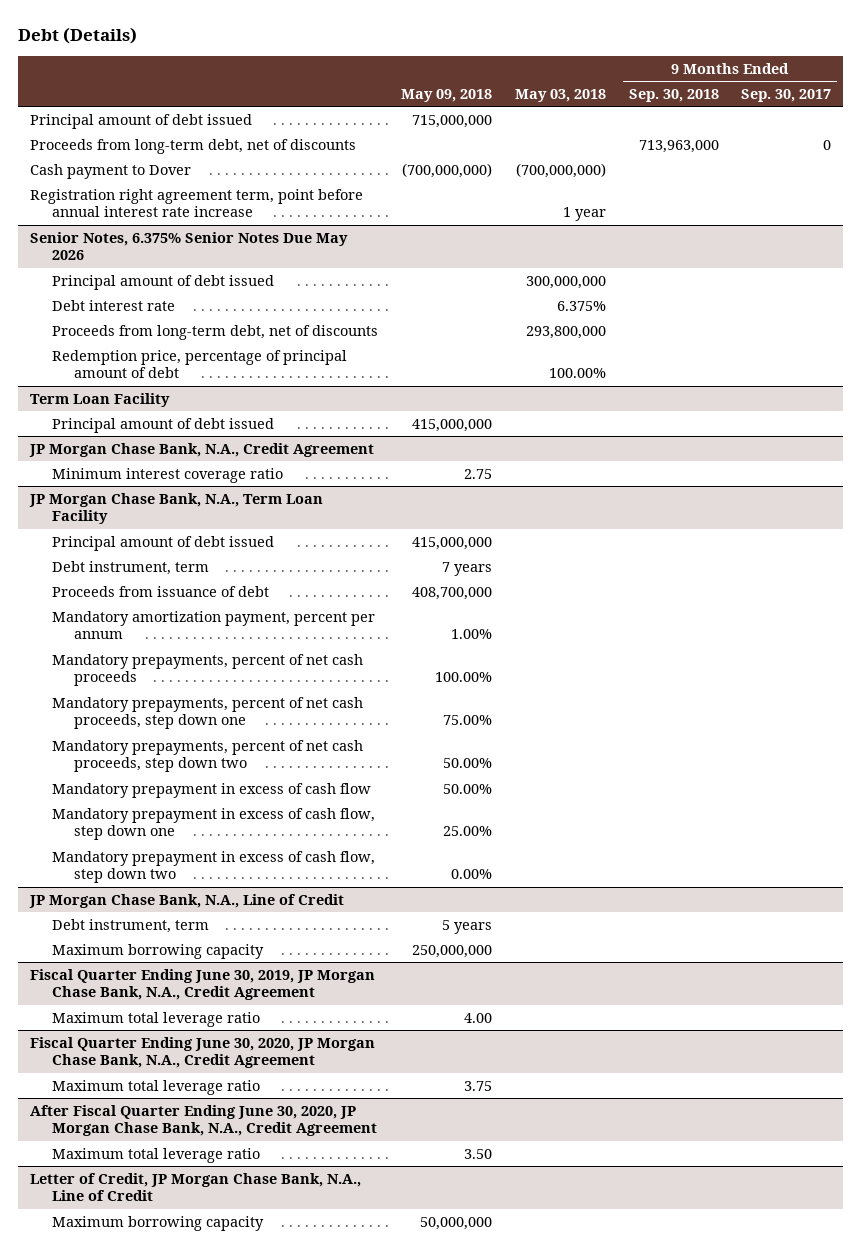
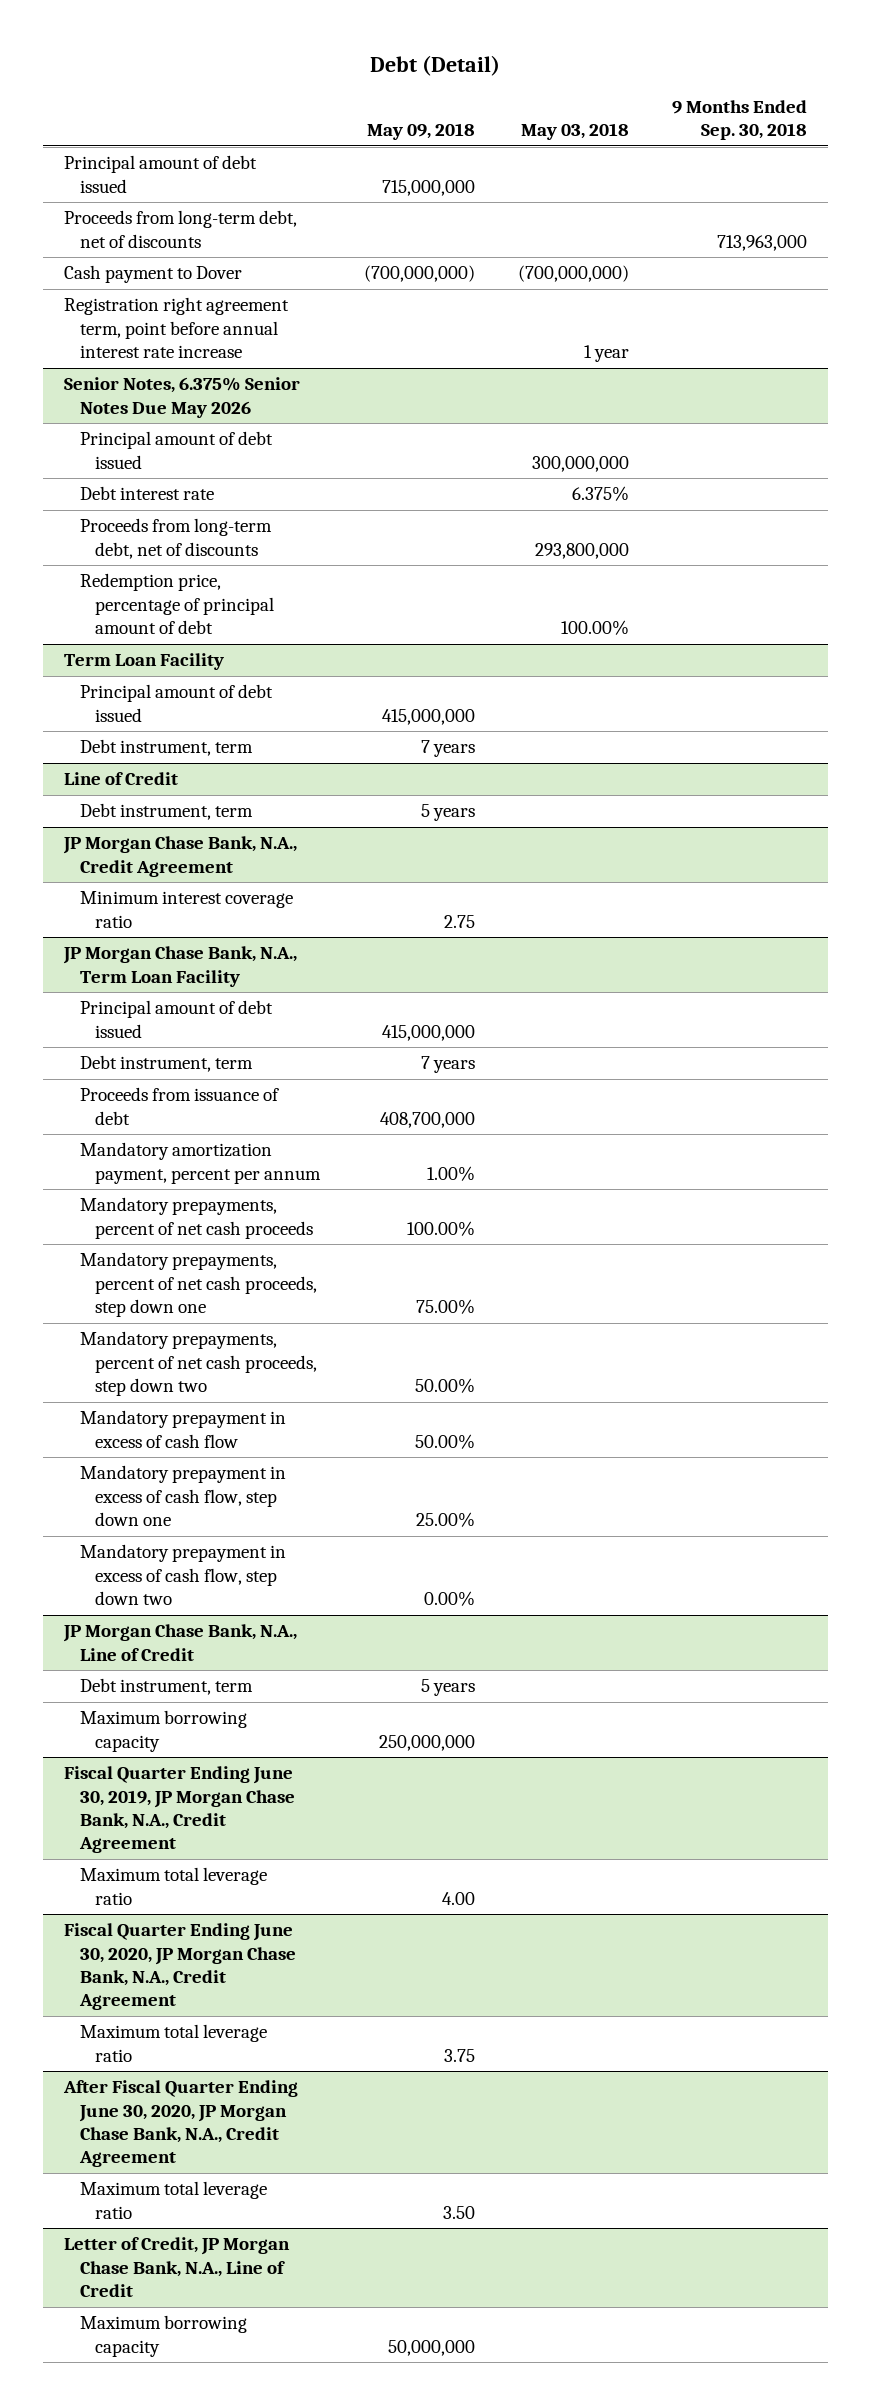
[18,27,138,45] Debt (Details) -> [370,54,501,76] Debt (Detail)
[741,88,832,102] Sep. 30, 2017 -> none
none -> [79,739,253,757] Debt instrument, term
none -> [64,772,179,786] Line of Credit
none -> [79,803,253,821] Debt instrument, term

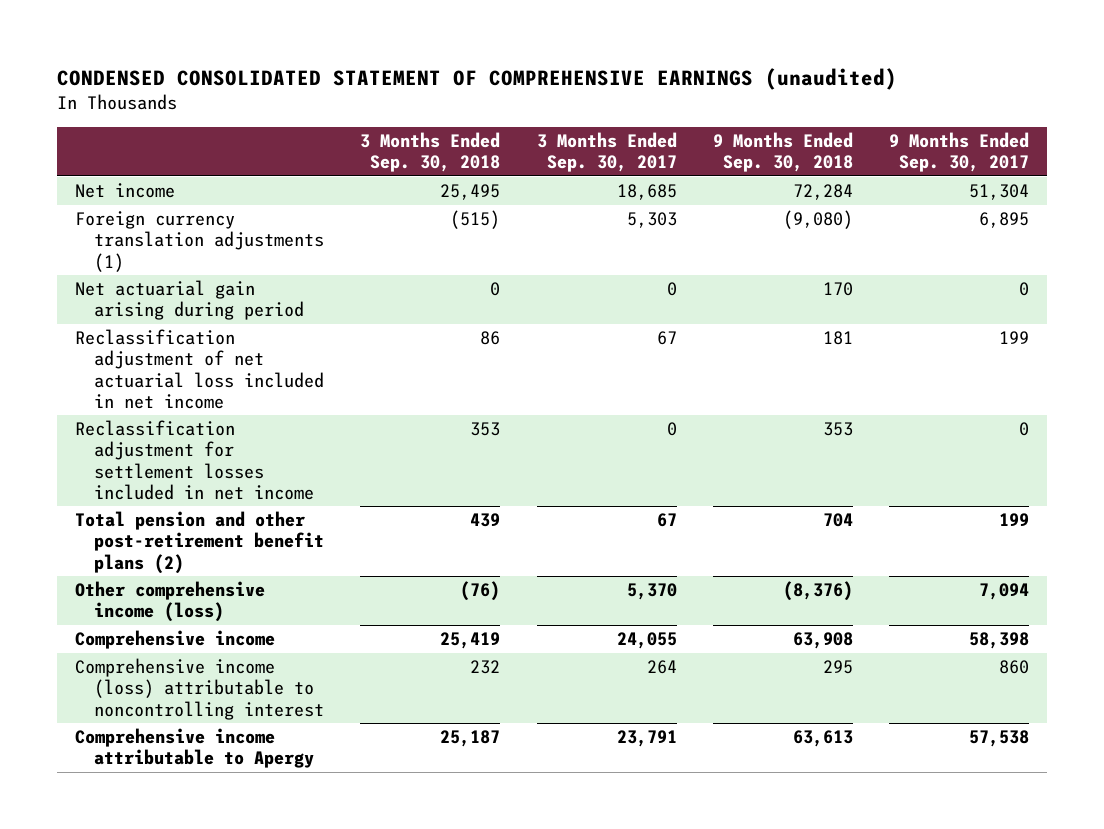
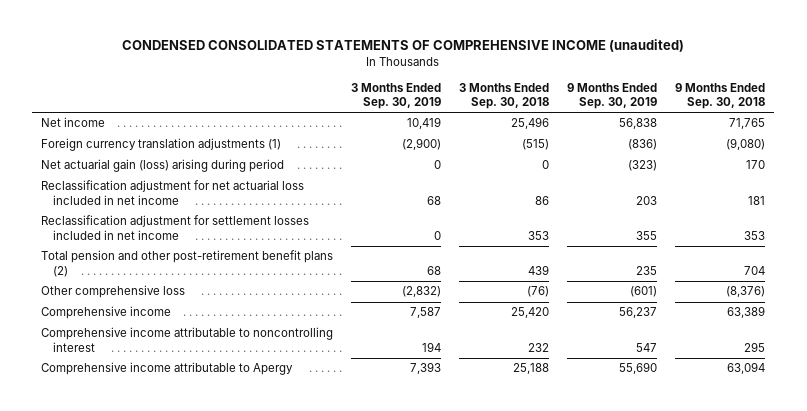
[56,67,897,90] CONDENSED CONSOLIDATED STATEMENT OF COMPREHENSIVE EARNINGS (unaudited) -> [122,39,685,53] CONDENSED CONSOLIDATED STATEMENTS OF COMPREHENSIVE INCOME (unaudited)
[536,132,677,173] 3 Months Ended Sep. 30, 2017 -> none
[888,132,1029,173] 9 Months Ended Sep. 30, 2017 -> none
none -> [351,82,442,110] 3 Months Ended Sep. 30, 2019
none -> [567,82,658,110] 9 Months Ended Sep. 30, 2019
[440,184,501,201] 25,495 -> [511,117,550,130] 25,496
[792,184,853,201] 72,284 -> [729,118,766,130] 71,765
[74,280,305,321] Net actuarial gain arising during period -> [41,159,285,173] Net actuarial gain (loss) arising during period
[74,329,325,409] Reclassification adjustment of net actuarial loss included in net income -> [41,180,305,205] Reclassification adjustment for net actuarial loss included in net income
[74,581,265,623] Other comprehensive income (loss) -> [41,285,186,299] Other comprehensive loss
[440,632,501,650] 25,419 -> [511,307,550,319] 25,420
[792,632,853,650] 63,908 -> [727,306,766,319] 63,389
[74,658,325,720] Comprehensive income (loss) attributable to noncontrolling interest -> [41,327,334,352] Comprehensive income attributable to noncontrolling interest
[440,730,501,748] 25,187 -> [513,363,550,375] 25,188
[792,730,853,748] 63,613 -> [727,362,766,375] 63,094

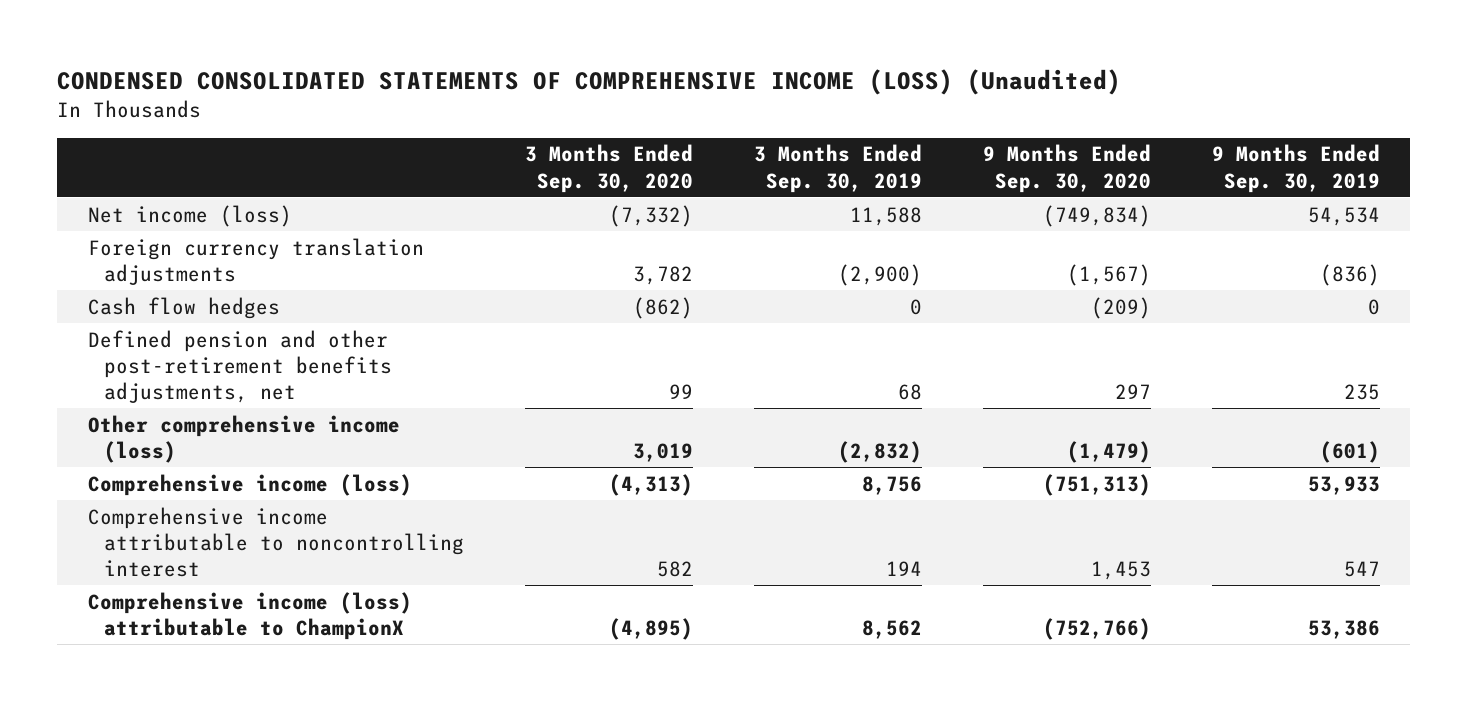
[122,39,685,53] CONDENSED CONSOLIDATED STATEMENTS OF COMPREHENSIVE INCOME (unaudited) -> [57,69,1122,96] CONDENSED CONSOLIDATED STATEMENTS OF COMPREHENSIVE INCOME (LOSS) (Unaudited)
[459,82,550,110] 3 Months Ended Sep. 30, 2018 -> none
[675,82,766,110] 9 Months Ended Sep. 30, 2018 -> none
none -> [524,144,693,193] 3 Months Ended Sep. 30, 2020
none -> [982,144,1151,193] 9 Months Ended Sep. 30, 2020
[41,159,285,173] Net actuarial gain (loss) arising during period -> none
[41,180,305,205] Reclassification adjustment for net actuarial loss included in net income -> none
[41,215,310,240] Reclassification adjustment for settlement losses included in net income -> none
[41,117,106,128] Net income -> [87,204,292,227] Net income (loss)
[407,117,442,130] 10,419 -> [849,206,922,226] 11,588
[619,118,658,130] 56,838 -> [1307,206,1380,226] 54,534
[41,138,282,152] Foreign currency translation adjustments (1) -> [87,237,424,285] Foreign currency translation adjustments
none -> [87,296,280,319] Cash flow hedges
[41,250,334,277] Total pension and other post-retirement benefit plans (2) -> [87,329,392,403] Defined pension and other post-retirement benefits adjustments, net
[41,285,186,299] Other comprehensive loss -> [87,414,400,463] Other comprehensive income (loss)
[41,306,172,320] Comprehensive income -> [87,473,412,496] Comprehensive income (loss)
[410,307,442,319] 7,587 -> [861,475,922,495] 8,756
[619,307,658,319] 56,237 -> [1307,475,1380,495] 53,933
[41,362,294,376] Comprehensive income attributable to Apergy -> [87,591,412,640] Comprehensive income (loss) attributable to ChampionX
[410,362,442,375] 7,393 -> [861,619,922,639] 8,562
[619,362,658,375] 55,690 -> [1307,619,1380,639] 53,386

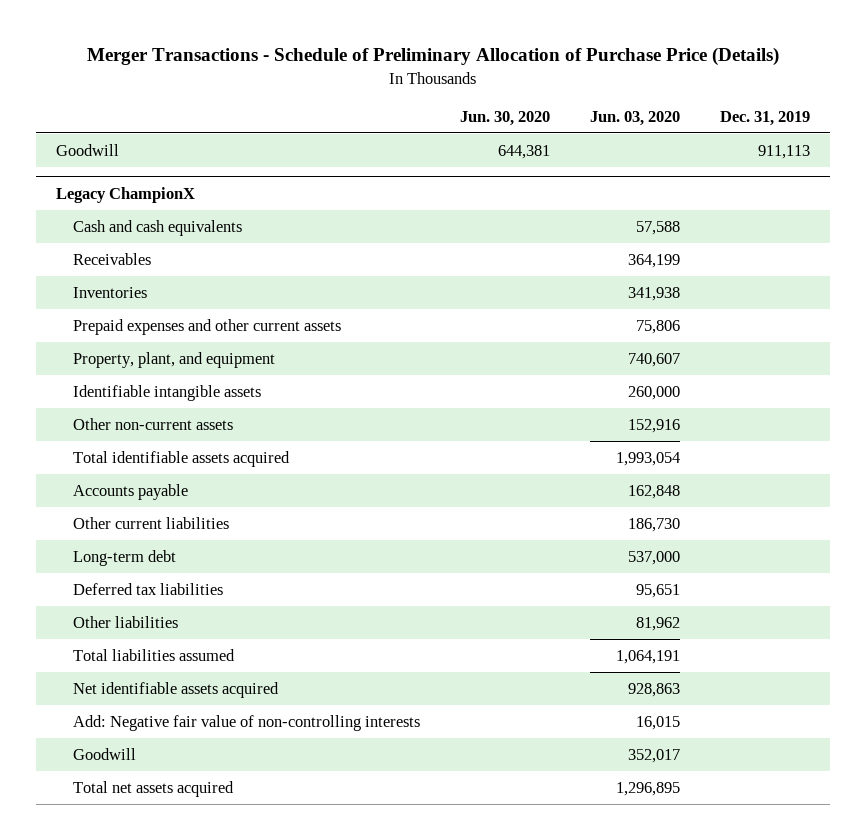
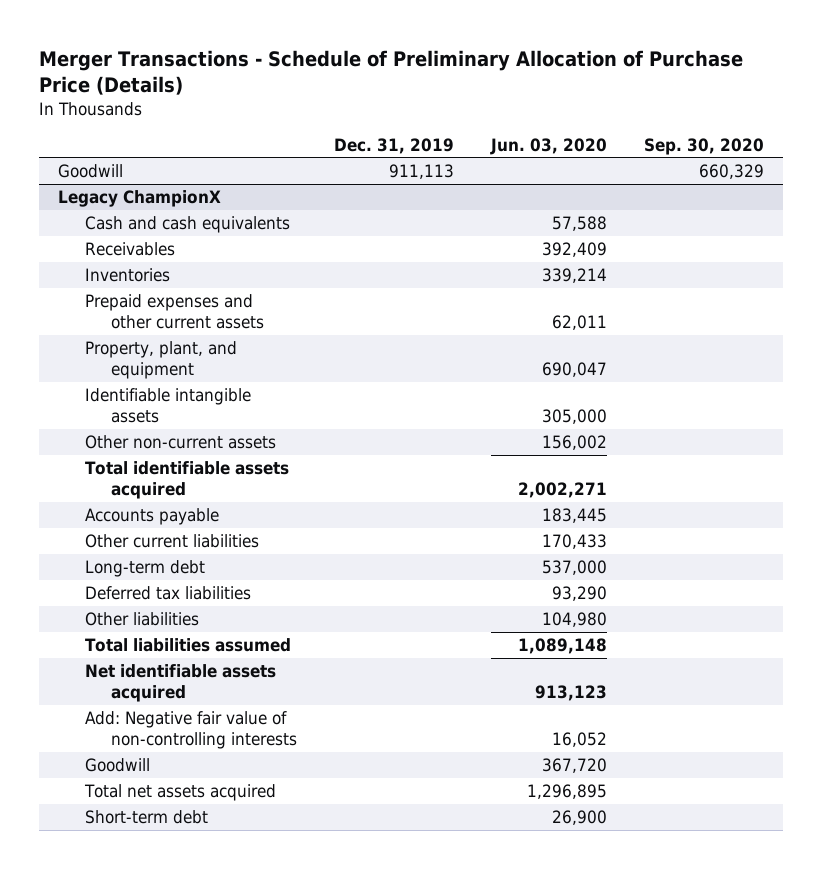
[459,110,550,126] Jun. 30, 2020 -> none
none -> [644,137,765,155] Sep. 30, 2020
[627,253,680,268] 364,199 -> [542,242,608,258] 392,409
[627,286,680,301] 341,938 -> [542,268,608,284] 339,214
[635,319,680,334] 75,806 -> [552,314,608,330] 62,011
[627,352,680,367] 740,607 -> [542,361,608,377] 690,047
[627,385,680,400] 260,000 -> [542,408,608,424] 305,000
[627,418,680,433] 152,916 -> [542,435,608,451] 156,002
[615,451,680,466] 1,993,054 -> [518,481,608,498] 2,002,271
[627,484,680,499] 162,848 -> [542,508,608,524] 183,445
[627,517,680,532] 186,730 -> [542,534,608,550] 170,433
[635,583,680,598] 95,651 -> [552,586,608,602] 93,290
[635,616,680,631] 81,962 -> [542,612,608,628] 104,980
[615,649,680,664] 1,064,191 -> [518,638,608,655] 1,089,148
[627,682,680,697] 928,863 -> [535,684,608,701] 913,123
[635,715,680,730] 16,015 -> [552,731,608,747] 16,052
[627,748,680,763] 352,017 -> [542,758,608,774] 367,720
none -> [84,810,208,825] Short-term debt

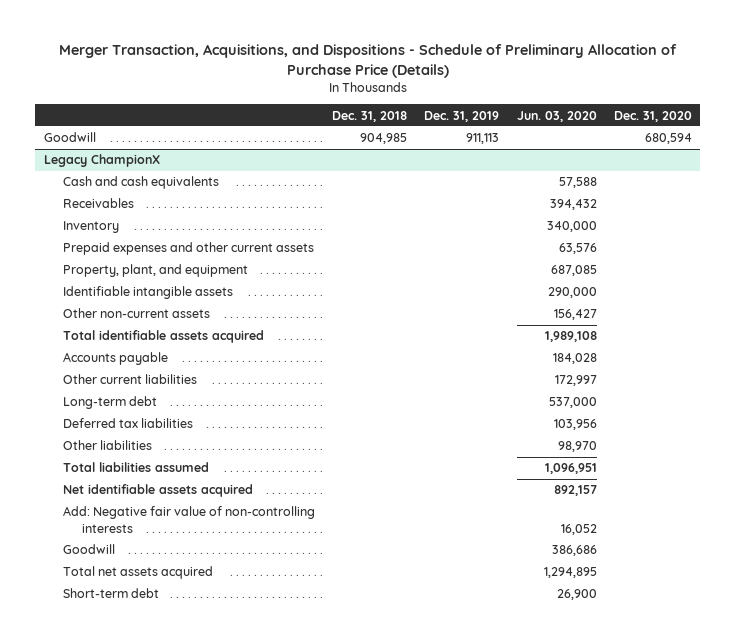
[39,49,744,95] Merger Transactions - Schedule of Preliminary Allocation of Purchase Price (Details) -> [58,43,677,78] Merger Transaction, Acquisitions, and Dispositions - Schedule of Preliminary Allocation of Purchase Price (Details)
[644,137,765,155] Sep. 30, 2020 -> none
none -> [332,110,408,122] Dec. 31, 2018
none -> [613,110,692,122] Dec. 31, 2020
[84,268,170,283] Inventories -> none
[542,242,608,258] 392,409 -> [549,199,597,211] 394,432
none -> [62,221,119,234] Inventory
[552,314,608,330] 62,011 -> [558,243,597,255] 63,576
[542,361,608,377] 690,047 -> [550,265,597,277] 687,085
[542,408,608,424] 305,000 -> [547,287,597,299] 290,000
[542,435,608,451] 156,002 -> [553,309,597,321] 156,427
[518,481,608,498] 2,002,271 -> [544,331,597,343] 1,989,108
[542,508,608,524] 183,445 -> [552,353,597,365] 184,028
[542,534,608,550] 170,433 -> [554,375,597,387] 172,997
[552,586,608,602] 93,290 -> [553,419,597,431] 103,956
[542,612,608,628] 104,980 -> [557,441,597,453] 98,970
[518,638,608,655] 1,089,148 -> [544,463,597,475] 1,096,951
[535,684,608,701] 913,123 -> [553,485,597,497] 892,157
[542,758,608,774] 367,720 -> [551,545,597,557] 386,686
[527,784,608,800] 1,296,895 -> [543,567,597,579] 1,294,895

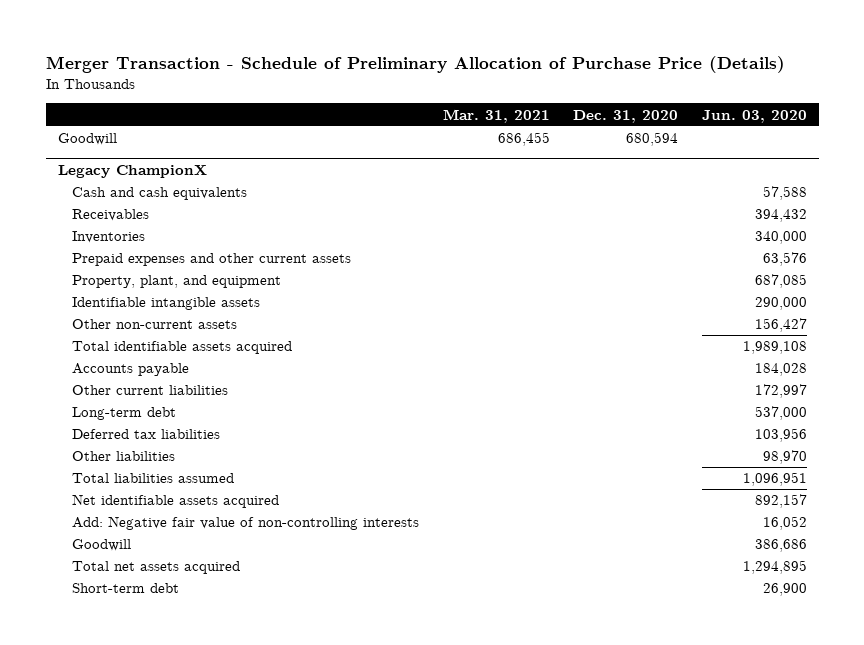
[58,43,677,78] Merger Transaction, Acquisitions, and Dispositions - Schedule of Preliminary Allocation of Purchase Price (Details) -> [45,55,785,73] Merger Transaction - Schedule of Preliminary Allocation of Purchase Price (Details)
[332,110,408,122] Dec. 31, 2018 -> none
[424,110,500,122] Dec. 31, 2019 -> none
none -> [442,108,550,123] Mar. 31, 2021
[62,221,119,234] Inventory -> [72,231,146,244] Inventories

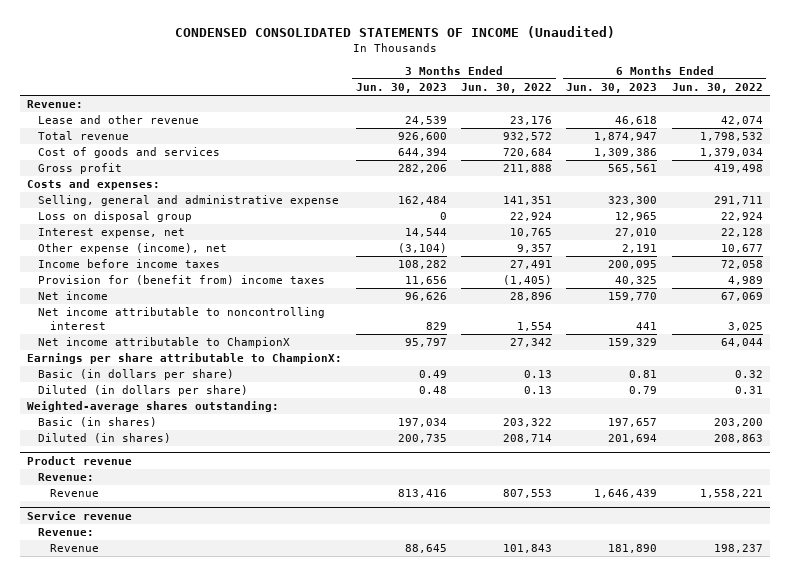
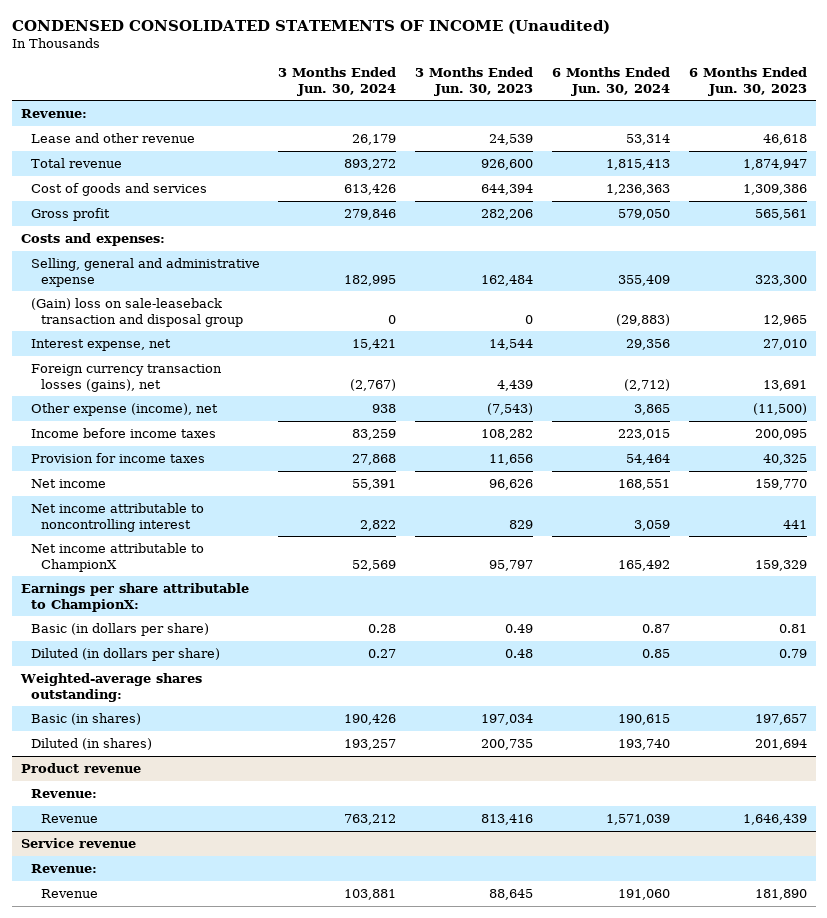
[461,83,553,94] Jun. 30, 2022 -> none
[671,83,763,94] Jun. 30, 2022 -> none
none -> [278,66,397,96] 3 Months Ended Jun. 30, 2024
none -> [551,66,670,96] 6 Months Ended Jun. 30, 2024
[38,211,193,223] Loss on disposal group -> [30,297,243,327] (Gain) loss on sale-leaseback transaction and disposal group
none -> [30,363,222,392] Foreign currency transaction losses (gains), net
[397,243,447,254] (3,104) -> [487,402,534,415] (7,543)
[622,244,658,254] 2,191 -> [752,402,807,415] (11,500)
[38,275,326,286] Provision for (benefit from) income taxes -> [30,452,205,463] Provision for income taxes

